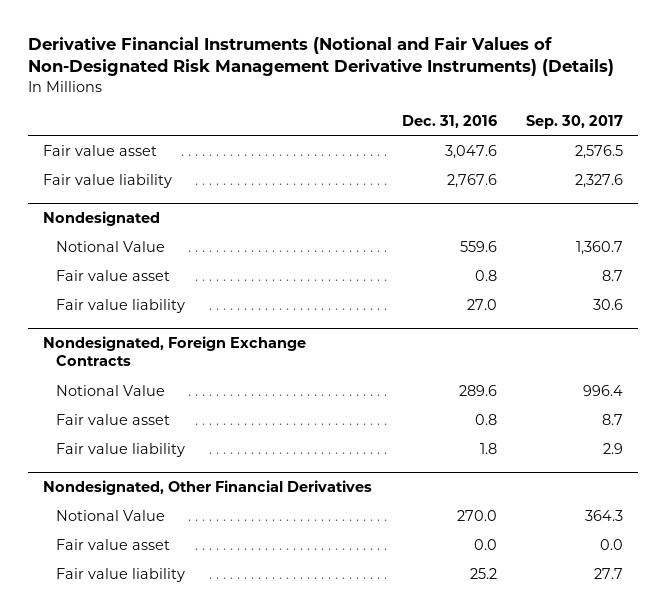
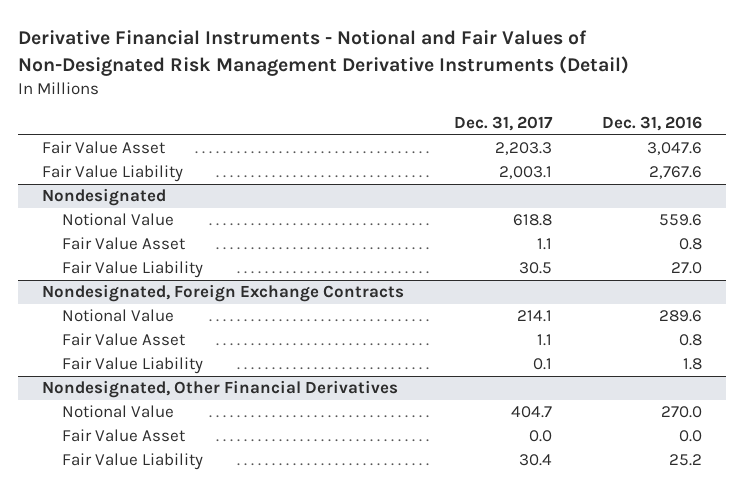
[27,37,614,77] Derivative Financial Instruments (Notional and Fair Values of Non-Designated Risk Management Derivative Instruments) (Details) -> [17,30,629,76] Derivative Financial Instruments - Notional and Fair Values of Non-Designated Risk Management Derivative Instruments (Detail)
[526,114,624,129] Sep. 30, 2017 -> none
none -> [454,115,554,131] Dec. 31, 2017
[42,144,157,156] Fair value asset -> [42,141,166,155] Fair Value Asset
[42,173,172,188] Fair value liability -> [42,165,184,183] Fair Value Liability
[55,269,170,281] Fair value asset -> [62,237,186,251] Fair Value Asset
[55,298,185,313] Fair value liability -> [62,261,204,279] Fair Value Liability
[55,413,170,425] Fair value asset -> [62,333,186,347] Fair Value Asset
[55,442,185,457] Fair value liability -> [62,357,204,375] Fair Value Liability
[55,538,170,550] Fair value asset -> [62,429,186,443] Fair Value Asset
[55,567,185,582] Fair value liability -> [62,453,204,471] Fair Value Liability

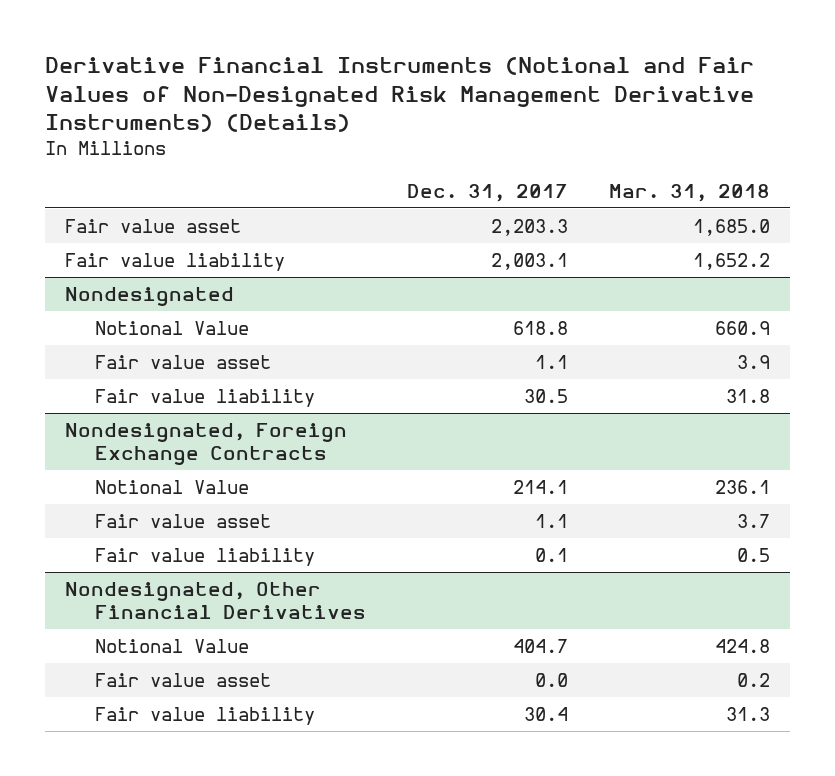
[17,30,629,76] Derivative Financial Instruments - Notional and Fair Values of Non-Designated Risk Management Derivative Instruments (Detail) -> [44,57,754,133] Derivative Financial Instruments (Notional and Fair Values of Non-Designated Risk Management Derivative Instruments) (Details)
[601,115,702,131] Dec. 31, 2016 -> none
none -> [608,183,770,202] Mar. 31, 2018
[42,141,166,155] Fair Value Asset -> [65,218,242,233] Fair value asset
[42,165,184,183] Fair Value Liability -> [65,252,286,271] Fair value liability
[62,237,186,251] Fair Value Asset -> [94,354,271,369] Fair value asset
[62,261,204,279] Fair Value Liability -> [94,388,315,407] Fair value liability
[62,333,186,347] Fair Value Asset -> [94,513,271,528] Fair value asset
[62,357,204,375] Fair Value Liability -> [94,547,315,566] Fair value liability
[62,429,186,443] Fair Value Asset -> [94,672,271,687] Fair value asset
[62,453,204,471] Fair Value Liability -> [94,706,315,725] Fair value liability

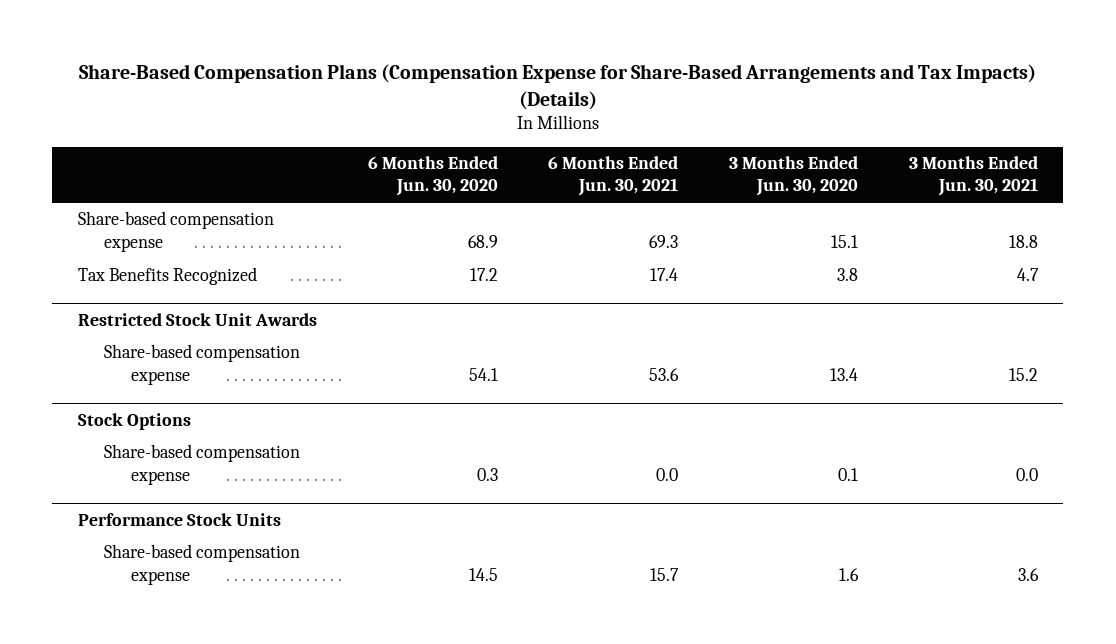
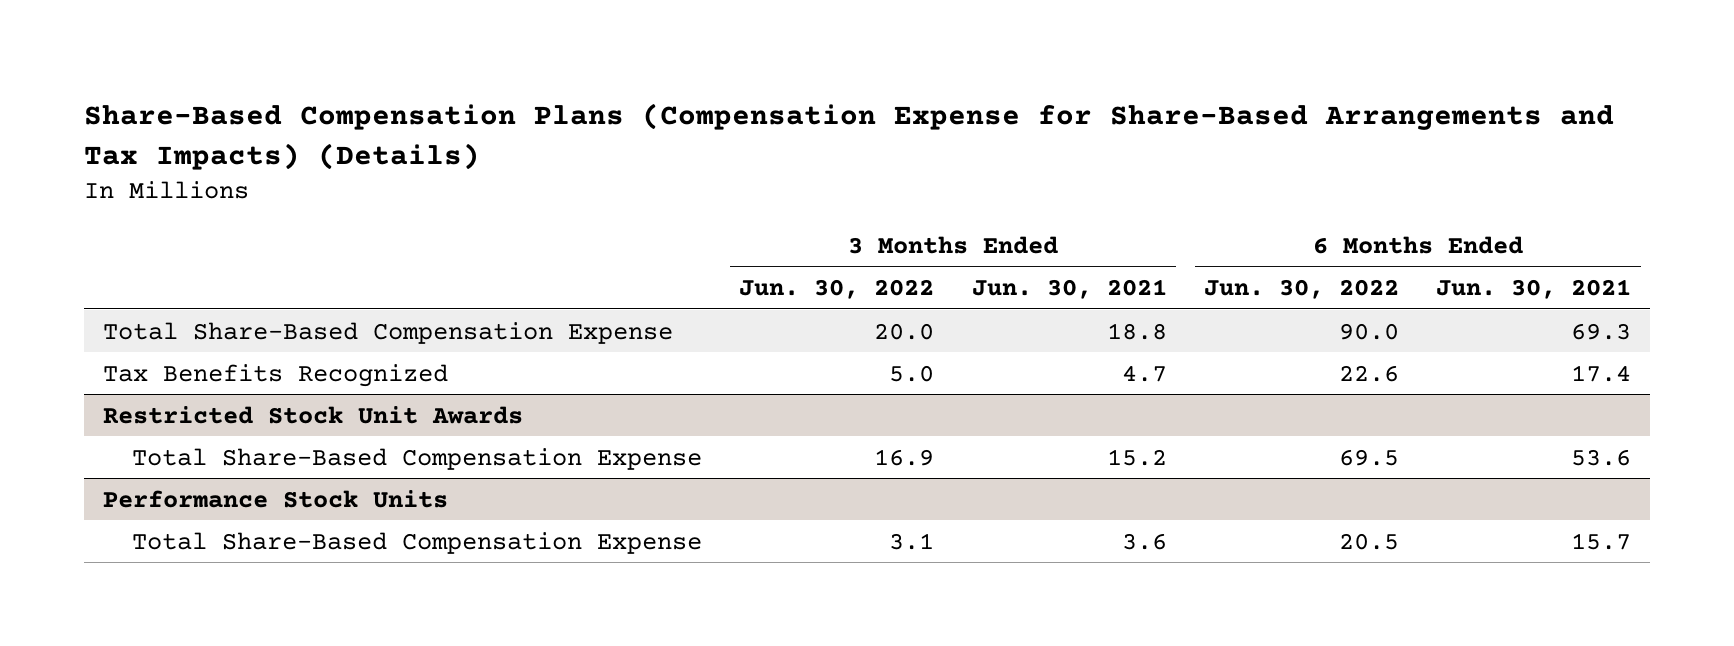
[367,156,498,197] 6 Months Ended Jun. 30, 2020 -> none
[729,156,859,197] 3 Months Ended Jun. 30, 2020 -> none
none -> [739,278,935,299] Jun. 30, 2022
none -> [1204,278,1400,299] Jun. 30, 2022
[77,211,274,252] Share-based compensation expense -> [102,321,673,344] Total Share-Based Compensation Expense
[77,412,191,430] Stock Options -> none
[104,444,301,485] Share-based compensation expense -> none
[104,344,301,385] Share-based compensation expense -> [132,447,703,470] Total Share-Based Compensation Expense
[104,544,301,585] Share-based compensation expense -> [132,531,703,554] Total Share-Based Compensation Expense

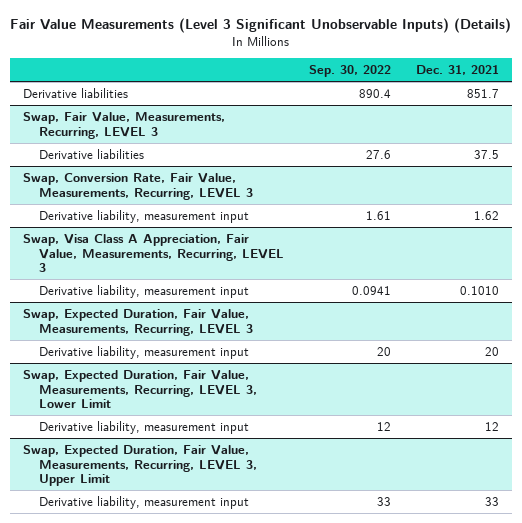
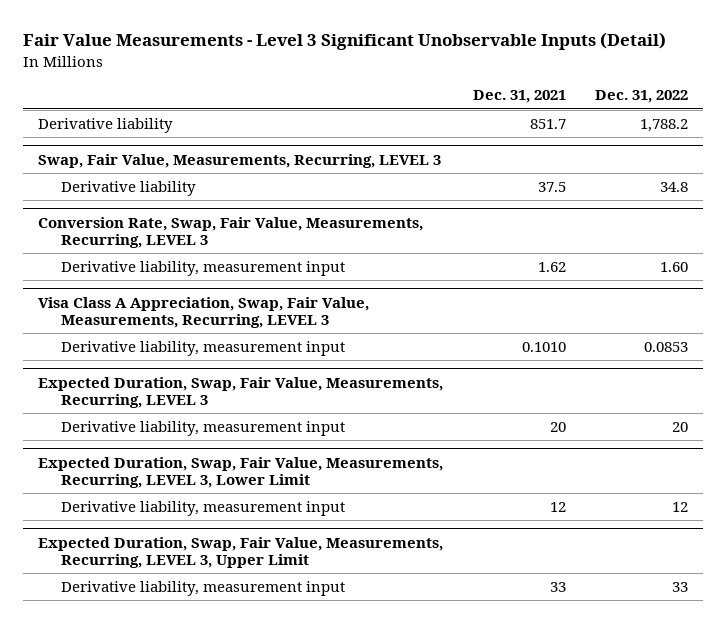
[9,18,511,34] Fair Value Measurements (Level 3 Significant Unobservable Inputs) (Details) -> [23,32,667,51] Fair Value Measurements - Level 3 Significant Unobservable Inputs (Detail)
[309,65,392,78] Sep. 30, 2022 -> none
none -> [595,90,689,104] Dec. 31, 2022
[22,88,128,99] Derivative liabilities -> [37,117,173,133] Derivative liability
[38,149,144,160] Derivative liabilities -> [61,180,197,196] Derivative liability
[22,173,253,200] Swap, Conversion Rate, Fair Value, Measurements, Recurring, LEVEL 3 -> [37,216,423,248] Conversion Rate, Swap, Fair Value, Measurements, Recurring, LEVEL 3
[22,234,284,273] Swap, Visa Class A Appreciation, Fair Value, Measurements, Recurring, LEVEL 3 -> [37,296,369,328] Visa Class A Appreciation, Swap, Fair Value, Measurements, Recurring, LEVEL 3
[22,309,253,336] Swap, Expected Duration, Fair Value, Measurements, Recurring, LEVEL 3 -> [37,376,443,408] Expected Duration, Swap, Fair Value, Measurements, Recurring, LEVEL 3
[22,370,257,409] Swap, Expected Duration, Fair Value, Measurements, Recurring, LEVEL 3, Lower Limit -> [37,456,443,488] Expected Duration, Swap, Fair Value, Measurements, Recurring, LEVEL 3, Lower Limit
[22,445,257,487] Swap, Expected Duration, Fair Value, Measurements, Recurring, LEVEL 3, Upper Limit -> [37,536,443,568] Expected Duration, Swap, Fair Value, Measurements, Recurring, LEVEL 3, Upper Limit

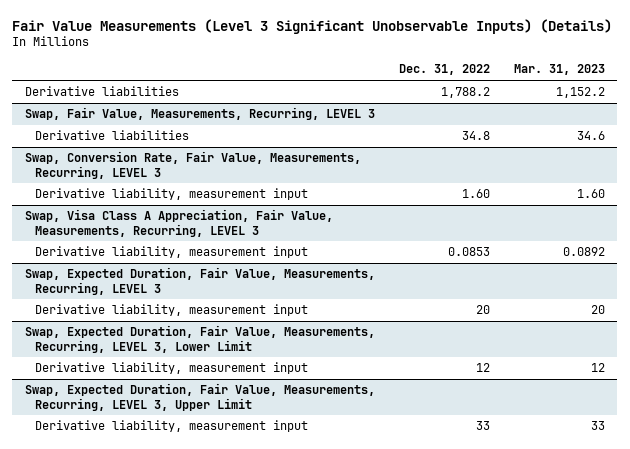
[23,32,667,51] Fair Value Measurements - Level 3 Significant Unobservable Inputs (Detail) -> [12,18,613,34] Fair Value Measurements (Level 3 Significant Unobservable Inputs) (Details)
[472,90,566,104] Dec. 31, 2021 -> none
none -> [514,64,606,76] Mar. 31, 2023
[37,117,173,133] Derivative liability -> [24,86,179,97] Derivative liabilities
[61,180,197,196] Derivative liability -> [35,130,190,141] Derivative liabilities
[37,216,423,248] Conversion Rate, Swap, Fair Value, Measurements, Recurring, LEVEL 3 -> [24,151,361,179] Swap, Conversion Rate, Fair Value, Measurements, Recurring, LEVEL 3
[37,296,369,328] Visa Class A Appreciation, Swap, Fair Value, Measurements, Recurring, LEVEL 3 -> [24,209,333,237] Swap, Visa Class A Appreciation, Fair Value, Measurements, Recurring, LEVEL 3
[37,376,443,408] Expected Duration, Swap, Fair Value, Measurements, Recurring, LEVEL 3 -> [24,267,375,295] Swap, Expected Duration, Fair Value, Measurements, Recurring, LEVEL 3
[37,456,443,488] Expected Duration, Swap, Fair Value, Measurements, Recurring, LEVEL 3, Lower Limit -> [24,325,375,353] Swap, Expected Duration, Fair Value, Measurements, Recurring, LEVEL 3, Lower Limit
[37,536,443,568] Expected Duration, Swap, Fair Value, Measurements, Recurring, LEVEL 3, Upper Limit -> [24,383,375,411] Swap, Expected Duration, Fair Value, Measurements, Recurring, LEVEL 3, Upper Limit

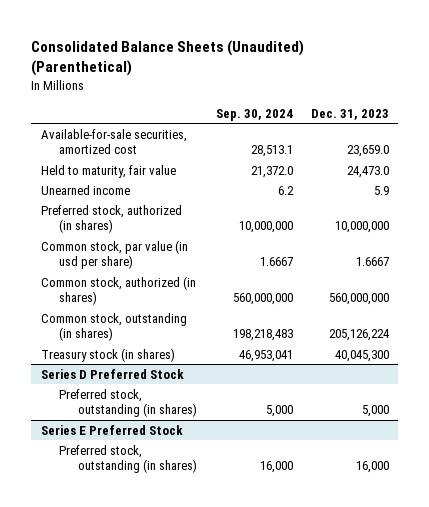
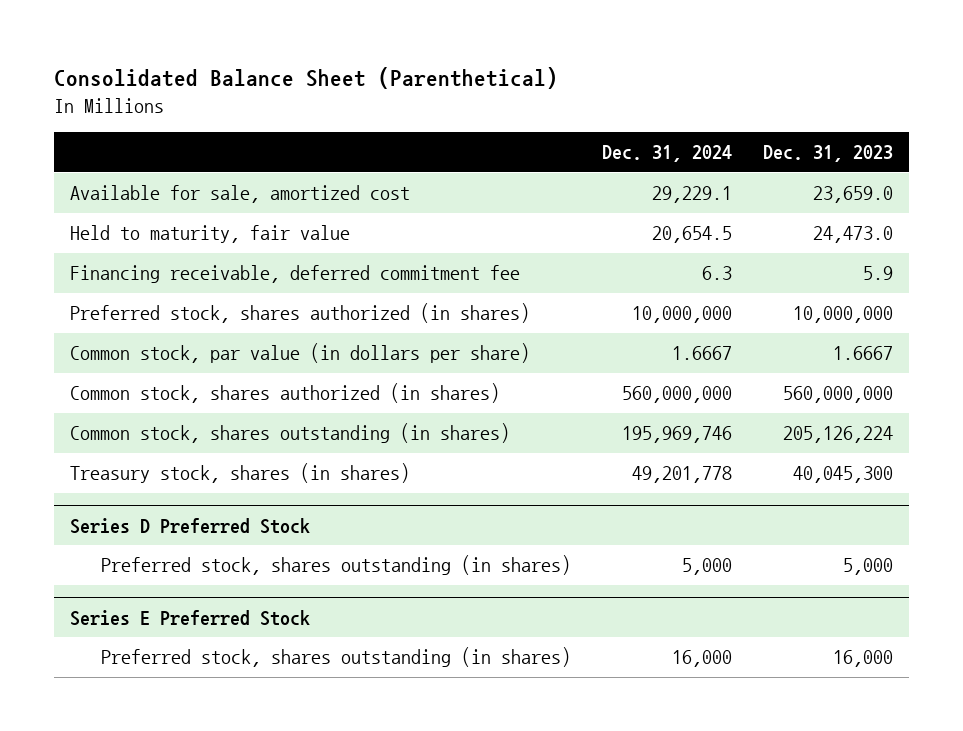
[31,39,305,77] Consolidated Balance Sheets (Unaudited) (Parenthetical) -> [54,67,559,90] Consolidated Balance Sheet (Parenthetical)
[215,108,293,121] Sep. 30, 2024 -> none
none -> [601,145,732,163] Dec. 31, 2024
[40,128,187,155] Available-for-sale securities, amortized cost -> [69,185,410,204] Available for sale, amortized cost
[40,184,130,195] Unearned income -> [69,265,520,284] Financing receivable, deferred commitment fee
[40,204,182,234] Preferred stock, authorized (in shares) -> [69,303,530,324] Preferred stock, shares authorized (in shares)
[40,239,188,270] Common stock, par value (in usd per share) -> [69,343,530,364] Common stock, par value (in dollars per share)
[40,275,196,306] Common stock, authorized (in shares) -> [69,383,500,404] Common stock, shares authorized (in shares)
[40,312,187,342] Common stock, outstanding (in shares) -> [69,423,510,444] Common stock, shares outstanding (in shares)
[40,347,175,362] Treasury stock (in shares) -> [69,463,410,484] Treasury stock, shares (in shares)
[59,388,198,418] Preferred stock, outstanding (in shares) -> [100,555,571,576] Preferred stock, shares outstanding (in shares)
[59,444,198,474] Preferred stock, outstanding (in shares) -> [100,647,571,668] Preferred stock, shares outstanding (in shares)

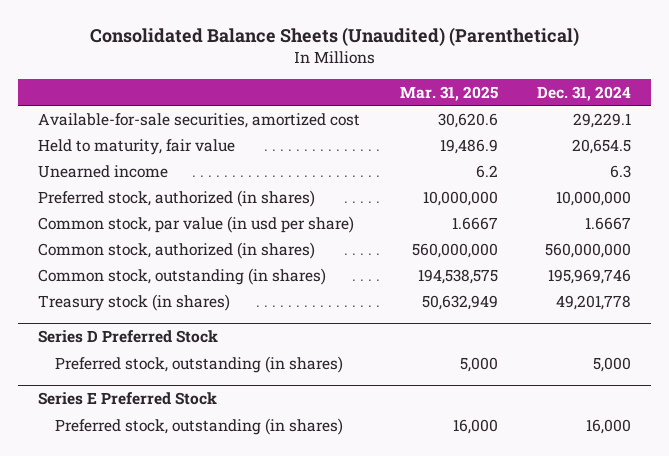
[54,67,559,90] Consolidated Balance Sheet (Parenthetical) -> [89,27,579,47] Consolidated Balance Sheets (Unaudited) (Parenthetical)
[763,145,894,163] Dec. 31, 2023 -> none
none -> [399,85,498,101] Mar. 31, 2025
[69,185,410,204] Available for sale, amortized cost -> [37,112,360,128] Available-for-sale securities, amortized cost
[69,265,520,284] Financing receivable, deferred commitment fee -> [37,164,168,178] Unearned income
[69,303,530,324] Preferred stock, shares authorized (in shares) -> [37,189,315,207] Preferred stock, authorized (in shares)
[69,343,530,364] Common stock, par value (in dollars per share) -> [37,215,354,233] Common stock, par value (in usd per share)
[69,383,500,404] Common stock, shares authorized (in shares) -> [37,241,315,259] Common stock, authorized (in shares)
[69,423,510,444] Common stock, shares outstanding (in shares) -> [37,267,326,285] Common stock, outstanding (in shares)
[69,463,410,484] Treasury stock, shares (in shares) -> [37,293,230,311] Treasury stock (in shares)
[100,555,571,576] Preferred stock, shares outstanding (in shares) -> [54,355,343,373] Preferred stock, outstanding (in shares)
[100,647,571,668] Preferred stock, shares outstanding (in shares) -> [54,417,343,435] Preferred stock, outstanding (in shares)

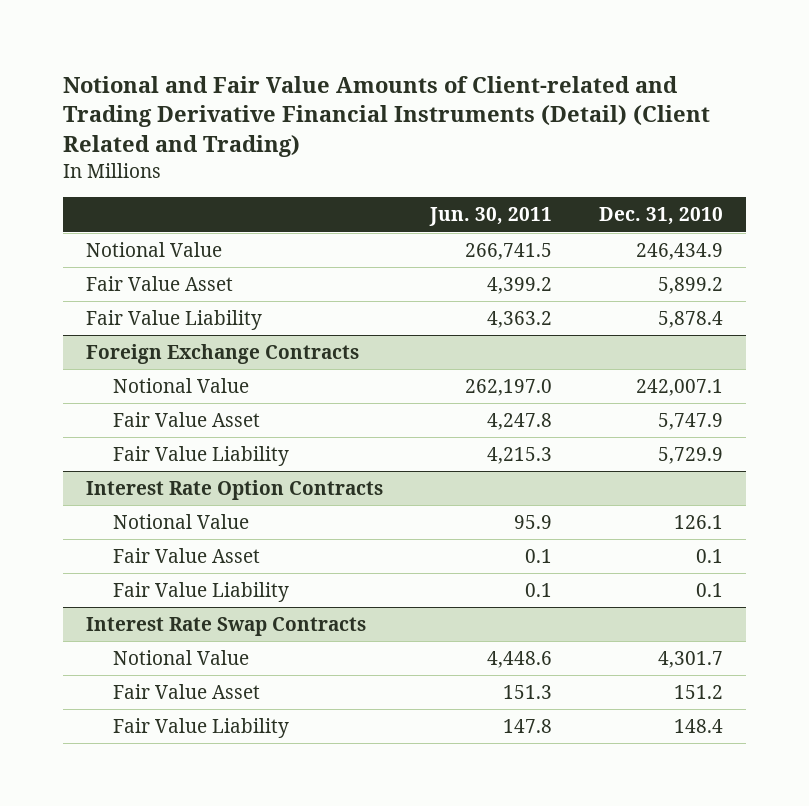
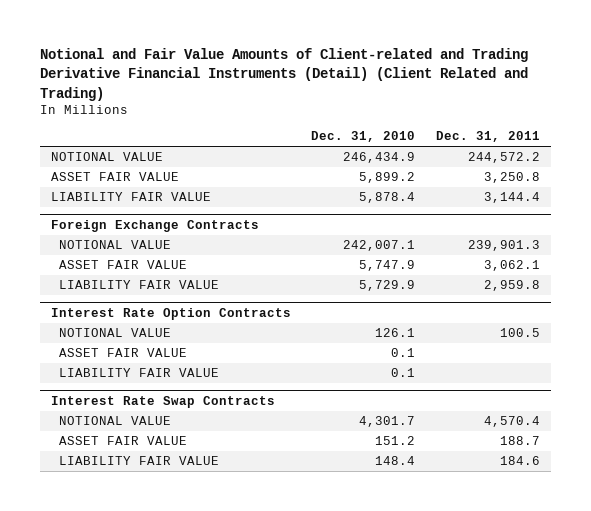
[428,207,552,227] Jun. 30, 2011 -> none
none -> [436,131,541,143] Dec. 31, 2011
[86,242,223,258] Notional Value -> [50,152,163,162] NOTIONAL VALUE
[86,276,234,292] Fair Value Asset -> [50,172,179,182] ASSET FAIR VALUE
[86,310,263,331] Fair Value Liability -> [50,192,211,202] LIABILITY FAIR VALUE
[113,378,250,394] Notional Value -> [59,240,172,250] NOTIONAL VALUE
[113,412,261,428] Fair Value Asset -> [59,260,188,270] ASSET FAIR VALUE
[113,446,290,467] Fair Value Liability -> [59,280,220,290] LIABILITY FAIR VALUE
[113,514,250,530] Notional Value -> [59,328,172,338] NOTIONAL VALUE
[113,548,261,564] Fair Value Asset -> [59,348,188,358] ASSET FAIR VALUE
[113,582,290,603] Fair Value Liability -> [59,368,220,378] LIABILITY FAIR VALUE
[113,650,250,666] Notional Value -> [59,416,172,426] NOTIONAL VALUE
[113,684,261,700] Fair Value Asset -> [59,436,188,446] ASSET FAIR VALUE
[113,718,290,739] Fair Value Liability -> [59,456,220,466] LIABILITY FAIR VALUE

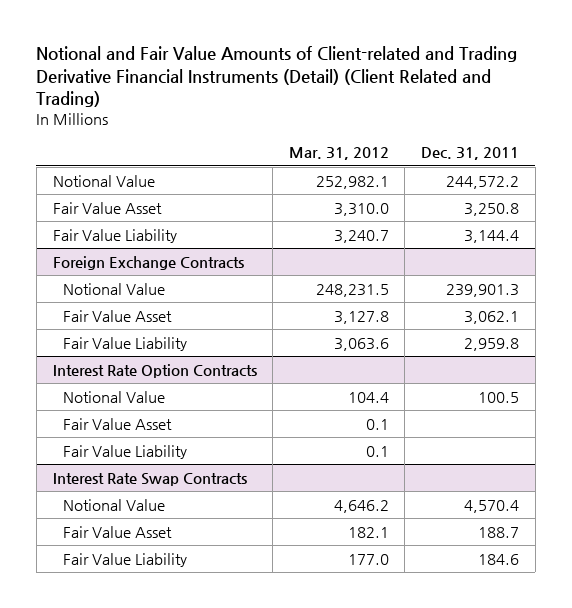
[311,131,416,143] Dec. 31, 2010 -> none
none -> [288,147,389,161] Mar. 31, 2012
[50,152,163,162] NOTIONAL VALUE -> [52,174,155,187] Notional Value
[50,172,179,182] ASSET FAIR VALUE -> [52,201,162,214] Fair Value Asset
[50,192,211,202] LIABILITY FAIR VALUE -> [52,228,177,243] Fair Value Liability
[59,240,172,250] NOTIONAL VALUE -> [63,282,166,295] Notional Value
[59,260,188,270] ASSET FAIR VALUE -> [63,309,173,322] Fair Value Asset
[59,280,220,290] LIABILITY FAIR VALUE -> [63,336,188,351] Fair Value Liability
[59,328,172,338] NOTIONAL VALUE -> [63,390,166,403] Notional Value
[59,348,188,358] ASSET FAIR VALUE -> [63,417,173,430] Fair Value Asset
[59,368,220,378] LIABILITY FAIR VALUE -> [63,444,188,459] Fair Value Liability
[59,416,172,426] NOTIONAL VALUE -> [63,498,166,511] Notional Value
[59,436,188,446] ASSET FAIR VALUE -> [63,525,173,538] Fair Value Asset
[59,456,220,466] LIABILITY FAIR VALUE -> [63,552,188,567] Fair Value Liability

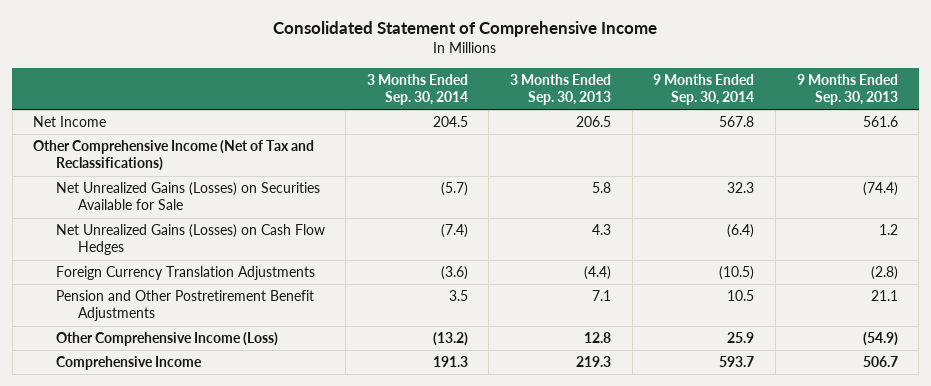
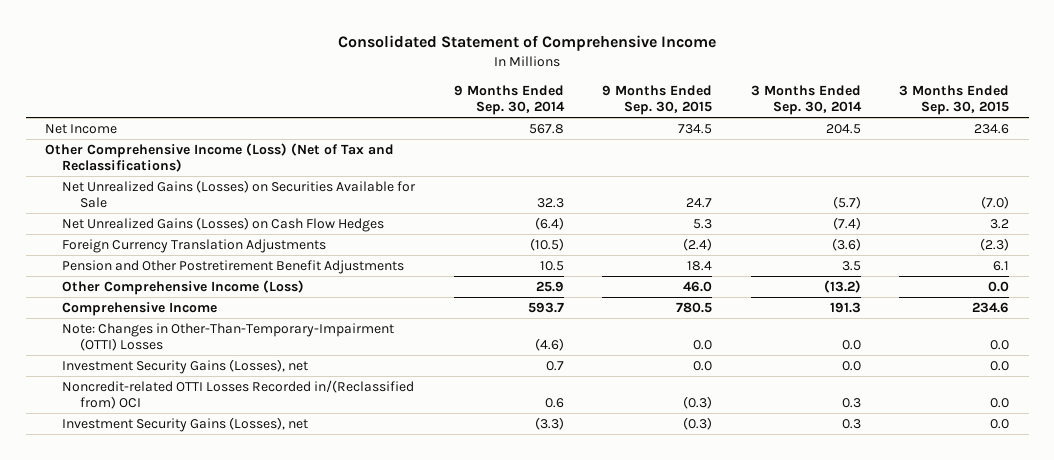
[510,73,612,106] 3 Months Ended Sep. 30, 2013 -> none
[796,73,898,106] 9 Months Ended Sep. 30, 2013 -> none
none -> [602,84,713,115] 9 Months Ended Sep. 30, 2015
none -> [899,84,1010,115] 3 Months Ended Sep. 30, 2015
[33,140,315,172] Other Comprehensive Income (Net of Tax and Reclassifications) -> [44,142,394,173] Other Comprehensive Income (Loss) (Net of Tax and Reclassifications)
none -> [62,322,395,352] Note: Changes in Other-Than-Temporary-Impairment (OTTI) Losses
none -> [62,358,309,374] Investment Security Gains (Losses), net
none -> [62,379,415,410] Noncredit-related OTTI Losses Recorded in/(Reclassified from) OCI
none -> [62,416,309,432] Investment Security Gains (Losses), net

